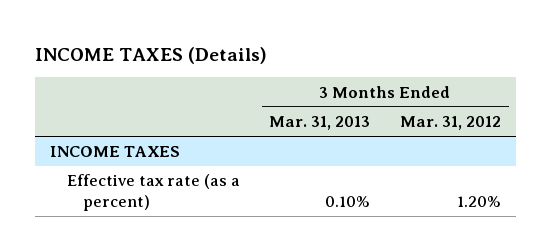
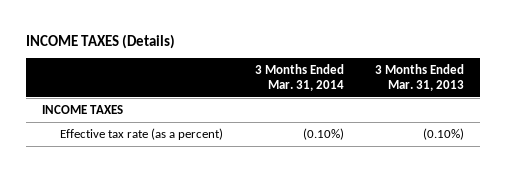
[400,116,502,131] Mar. 31, 2012 -> none
none -> [254,64,344,91] 3 Months Ended Mar. 31, 2014
[325,196,371,208] 0.10% -> [422,128,464,141] (0.10%)

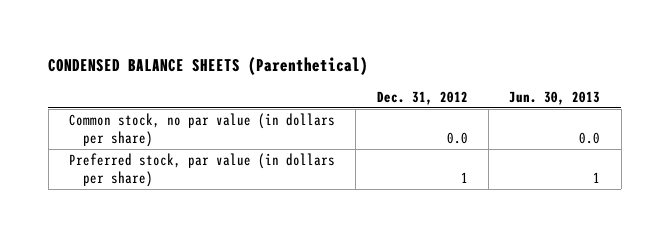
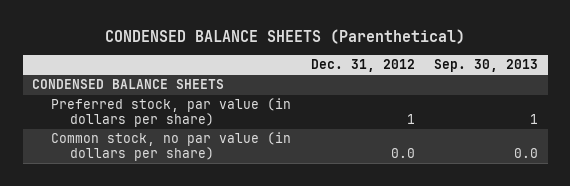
[509,90,601,105] Jun. 30, 2013 -> none
none -> [433,58,538,72] Sep. 30, 2013
none -> [32,79,225,90] CONDENSED BALANCE SHEETS
[68,113,335,148] Common stock, no par value (in dollars per share) -> [51,132,292,161] Common stock, no par value (in dollars per share)

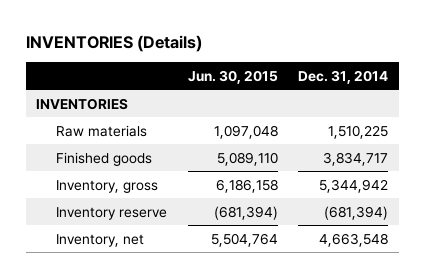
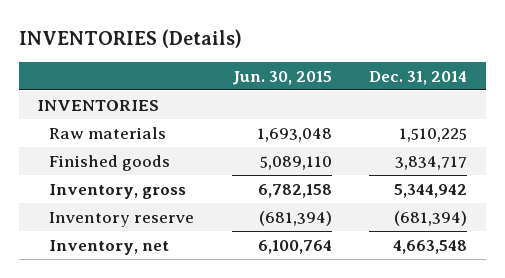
[213,124,278,139] 1,097,048 -> [256,127,332,142] 1,693,048
[215,178,278,193] 6,186,158 -> [257,183,332,198] 6,782,158
[210,232,278,247] 5,504,764 -> [257,239,332,254] 6,100,764

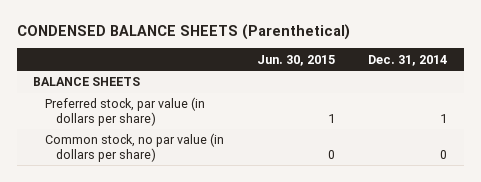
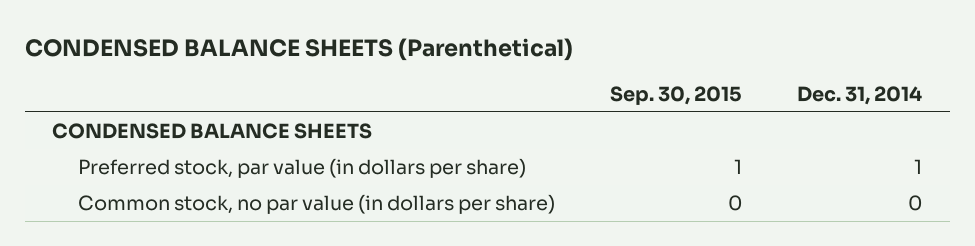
[257,54,336,66] Jun. 30, 2015 -> none
none -> [610,85,743,105] Sep. 30, 2015
[33,77,141,87] BALANCE SHEETS -> [52,123,373,140] CONDENSED BALANCE SHEETS

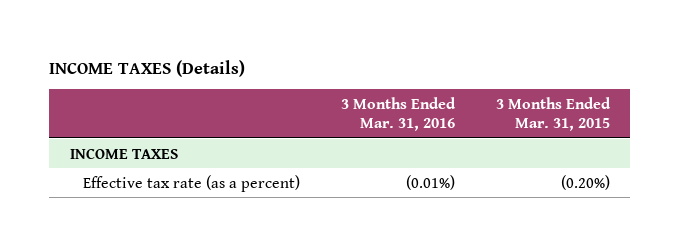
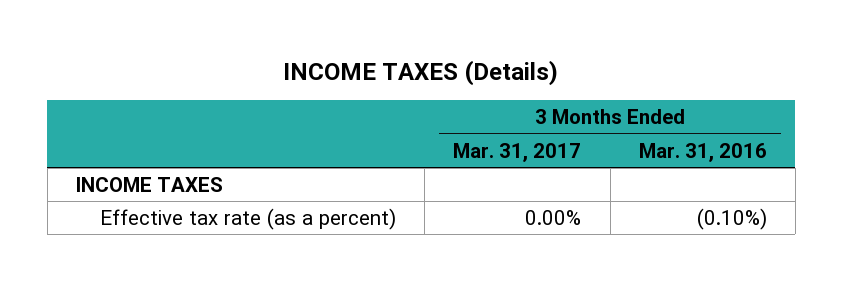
[495,96,611,131] 3 Months Ended Mar. 31, 2015 -> none
none -> [453,142,582,162] Mar. 31, 2017
[405,174,455,190] (0.01%) -> [696,208,767,231] (0.10%)

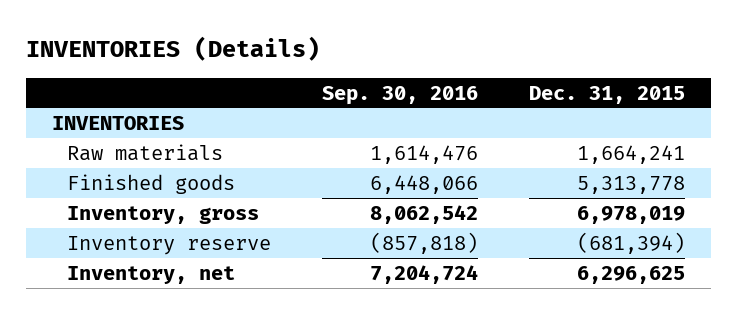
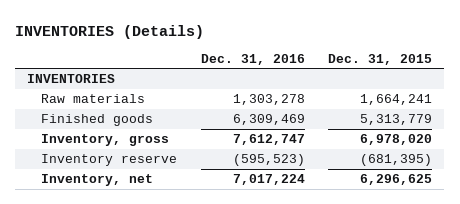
[321,85,478,105] Sep. 30, 2016 -> none
none -> [200,53,305,65] Dec. 31, 2016
[577,175,686,194] 5,313,778 -> [360,114,433,126] 5,313,779
[577,205,686,224] 6,978,019 -> [360,134,433,146] 6,978,020
[577,231,686,254] (681,394) -> [360,154,433,167] (681,395)

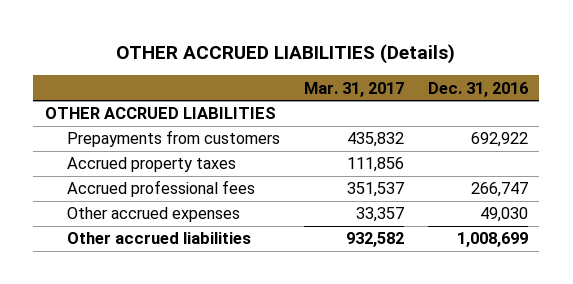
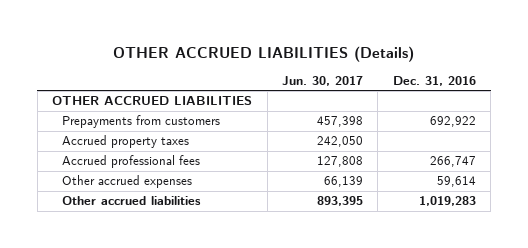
[304,81,405,97] Mar. 31, 2017 -> none
none -> [281,75,363,86] Jun. 30, 2017
[479,207,528,223] 49,030 -> [436,176,476,188] 59,614
[456,232,528,248] 1,008,699 -> [418,196,476,207] 1,019,283

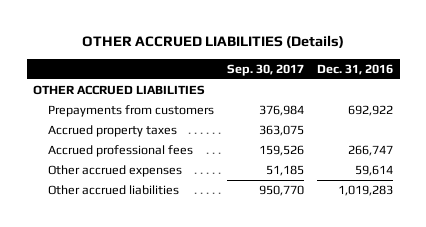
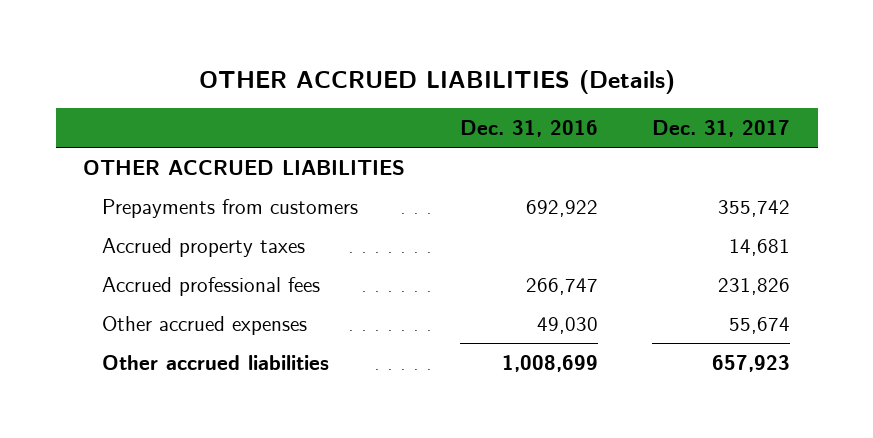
[227,63,305,76] Sep. 30, 2017 -> none
none -> [652,119,791,137] Dec. 31, 2017
[355,164,394,176] 59,614 -> [536,316,598,334] 49,030
[338,184,394,196] 1,019,283 -> [501,354,598,372] 1,008,699

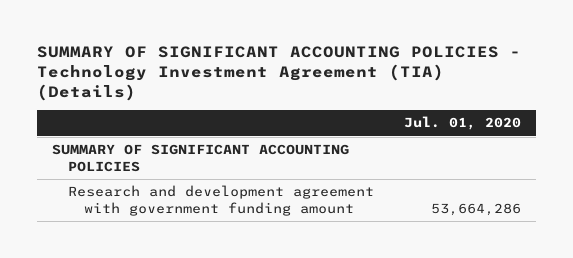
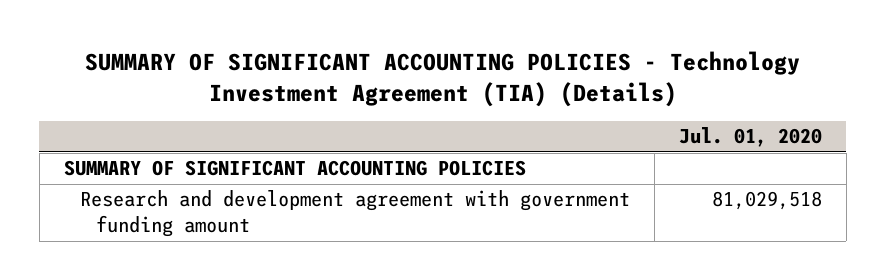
[430,202,521,216] 53,664,286 -> [711,191,822,211] 81,029,518

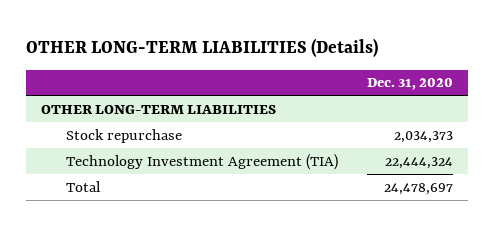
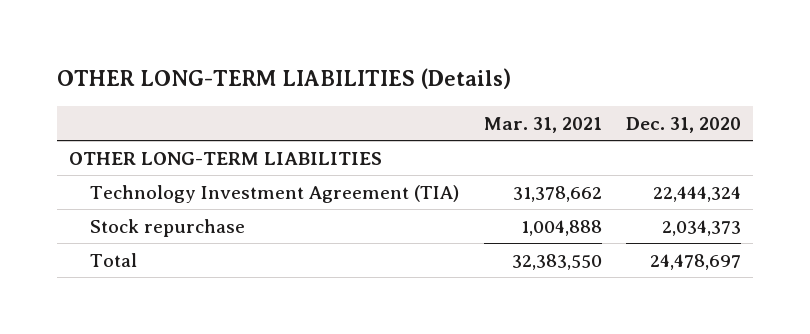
none -> [483,116,602,133] Mar. 31, 2021
[66,128,183,143] Stock repurchase -> [90,218,246,237] Stock repurchase

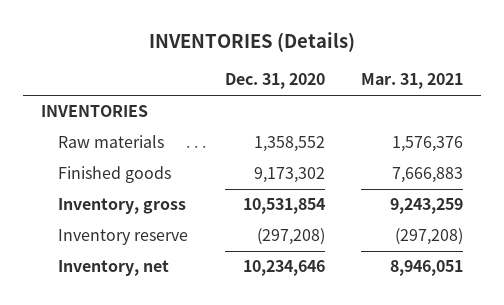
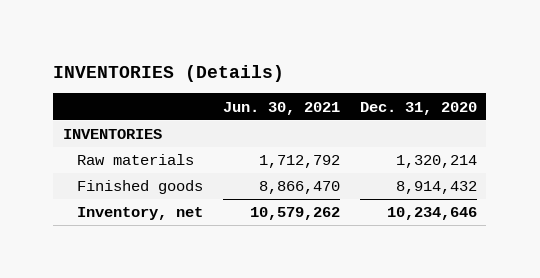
[360,73,463,90] Mar. 31, 2021 -> none
none -> [222,101,340,115] Jun. 30, 2021
[58,198,187,215] Inventory, gross -> none
[58,229,189,246] Inventory reserve -> none
[253,136,325,153] 1,358,552 -> [395,155,477,169] 1,320,214
[253,167,325,184] 9,173,302 -> [395,181,477,195] 8,914,432

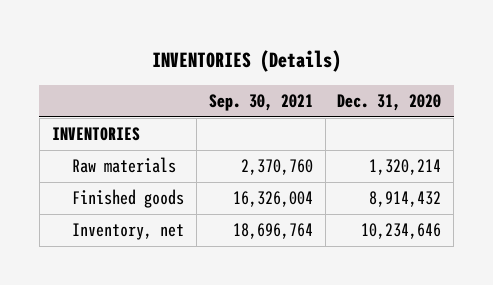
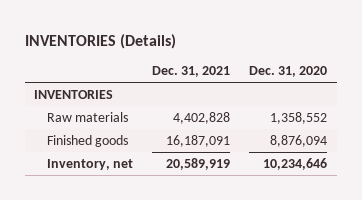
[208,94,313,112] Sep. 30, 2021 -> none
none -> [151,66,230,78] Dec. 31, 2021
[369,159,442,176] 1,320,214 -> [270,112,328,125] 1,358,552
[369,191,442,208] 8,914,432 -> [270,135,328,148] 8,876,094

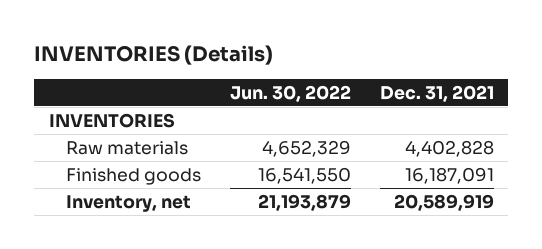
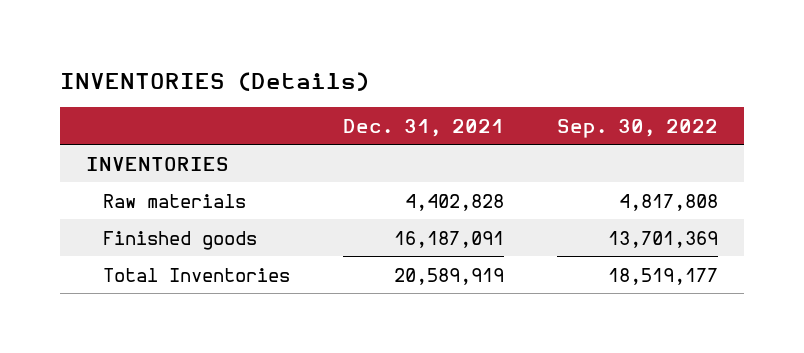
[229,84,351,102] Jun. 30, 2022 -> none
none -> [556,118,718,138] Sep. 30, 2022
[65,194,191,212] Inventory, net -> [103,267,291,282] Total Inventories

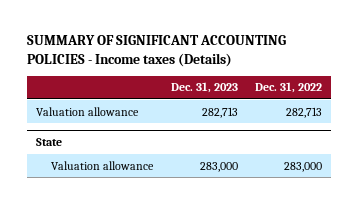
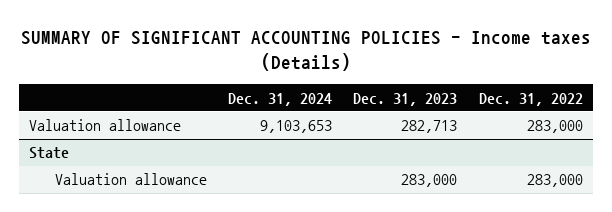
none -> [228,92,333,106] Dec. 31, 2024
[286,106,323,118] 282,713 -> [526,120,583,134] 283,000

